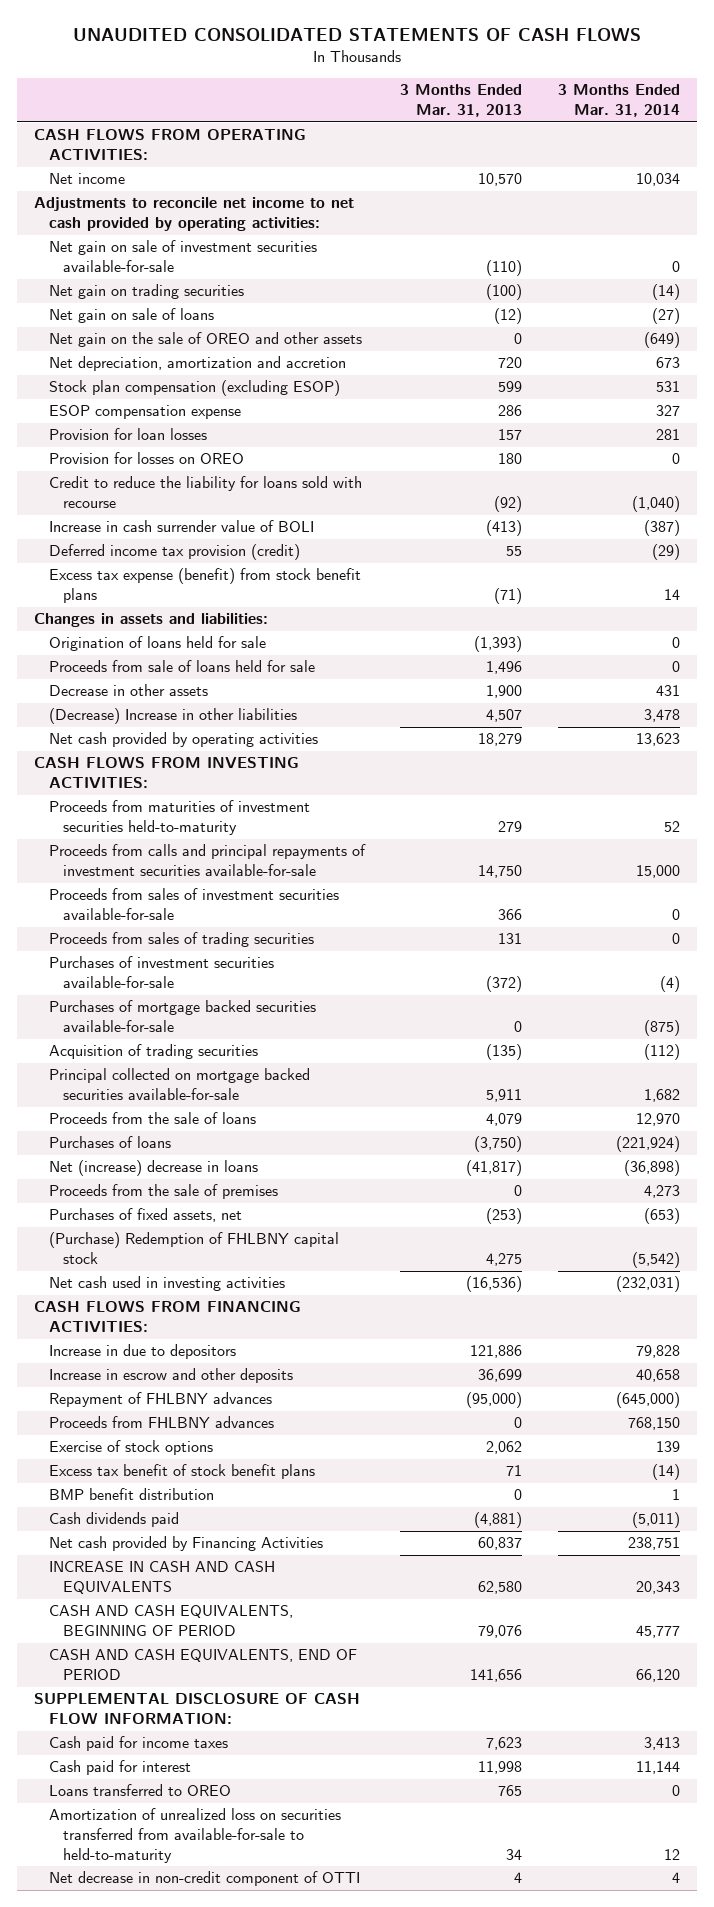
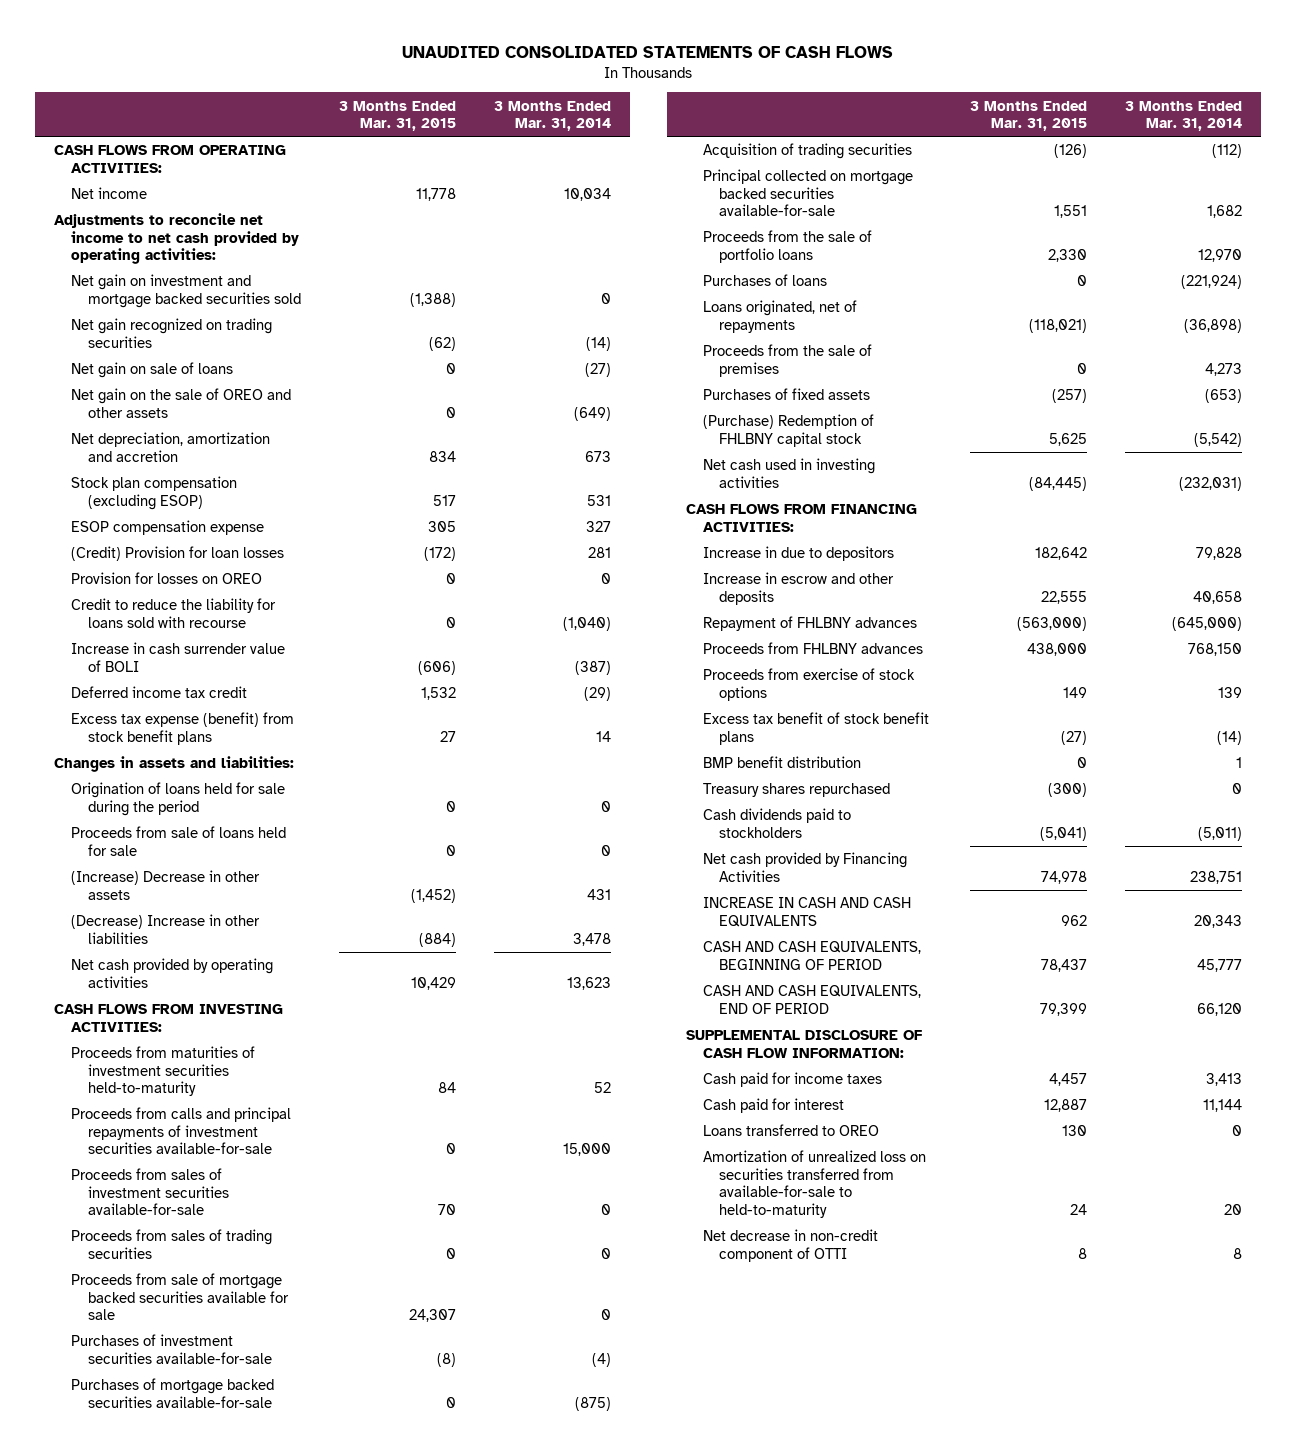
[400,84,523,118] 3 Months Ended Mar. 31, 2013 -> none
none -> [338,100,456,132] 3 Months Ended Mar. 31, 2015
[48,240,317,273] Net gain on sale of investment securities available-for-sale -> [70,274,301,308] Net gain on investment and mortgage backed securities sold
[48,284,244,300] Net gain on trading securities -> [70,318,272,348] Net gain recognized on trading securities
[48,428,207,441] Provision for loan losses -> [70,546,284,562] (Credit) Provision for loan losses
[48,544,300,561] Deferred income tax provision (credit) -> [70,686,247,699] Deferred income tax credit
[48,636,266,652] Origination of loans held for sale -> [70,782,285,816] Origination of loans held for sale during the period
[48,684,208,697] Decrease in other assets -> [70,870,260,900] (Increase) Decrease in other assets
none -> [70,1273,289,1321] Proceeds from sale of mortgage backed securities available for sale
[48,1112,256,1125] Proceeds from the sale of loans -> [702,230,872,263] Proceeds from the sale of portfolio loans
[48,1160,258,1177] Net (increase) decrease in loans -> [702,300,857,333] Loans originated, net of repayments
[48,1208,242,1223] Purchases of fixed assets, net -> [702,388,870,401] Purchases of fixed assets
[48,1440,213,1456] Exercise of stock options -> [702,668,915,701] Proceeds from exercise of stock options
none -> [702,783,890,798] Treasury shares repurchased
[48,1512,179,1528] Cash dividends paid -> [702,808,851,838] Cash dividends paid to stockholders
[663,1848,680,1860] 12 -> [1224,1203,1243,1215] 20
[671,1872,680,1884] 4 -> [1233,1247,1243,1259] 8

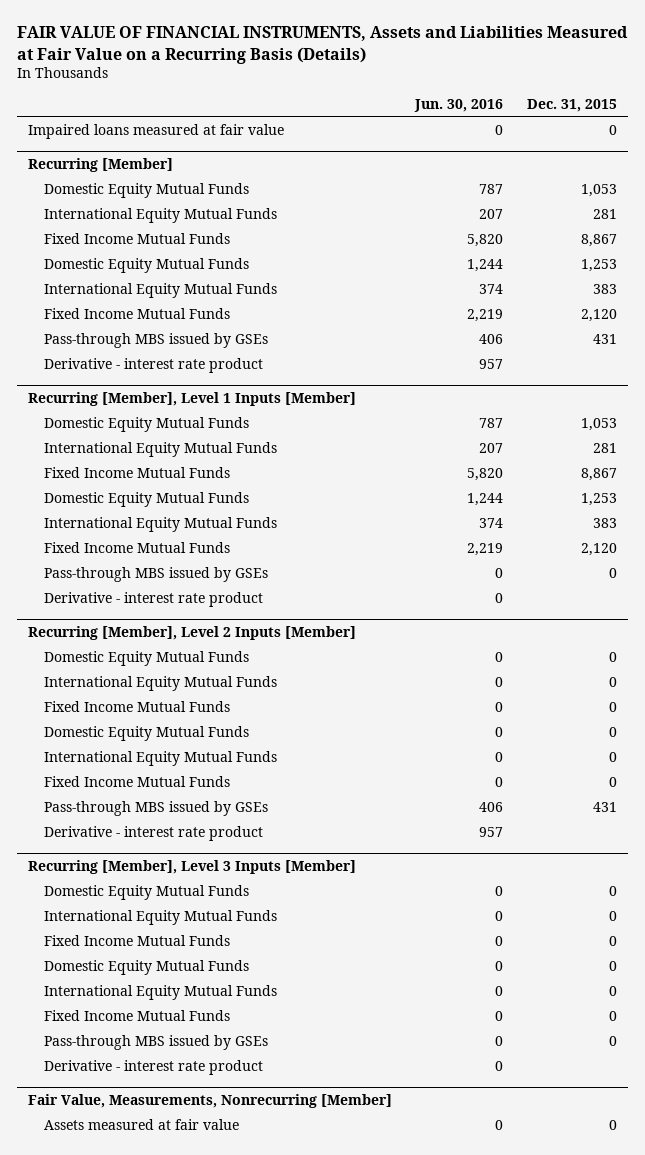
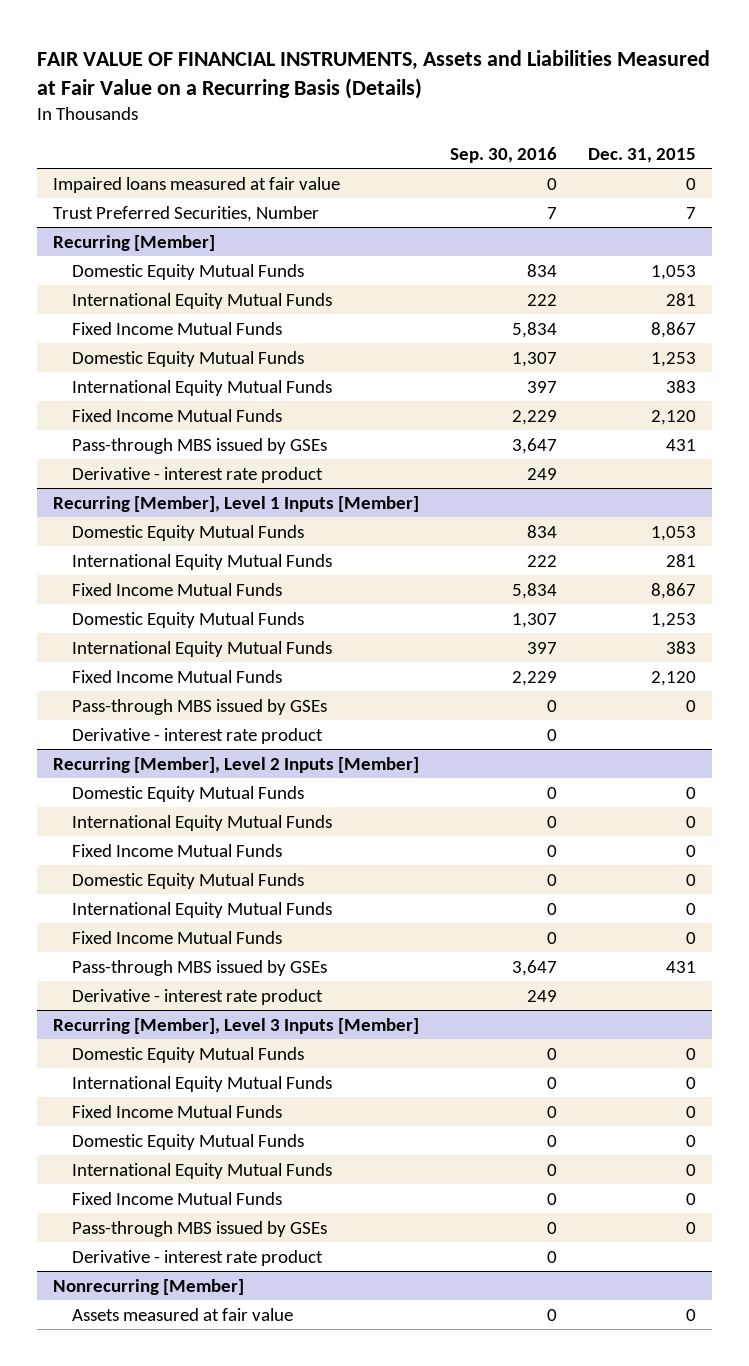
[414,99,504,113] Jun. 30, 2016 -> none
none -> [449,146,557,163] Sep. 30, 2016
none -> [52,205,319,222] Trust Preferred Securities, Number
[28,1094,393,1109] Fair Value, Measurements, Nonrecurring [Member] -> [52,1278,244,1295] Nonrecurring [Member]

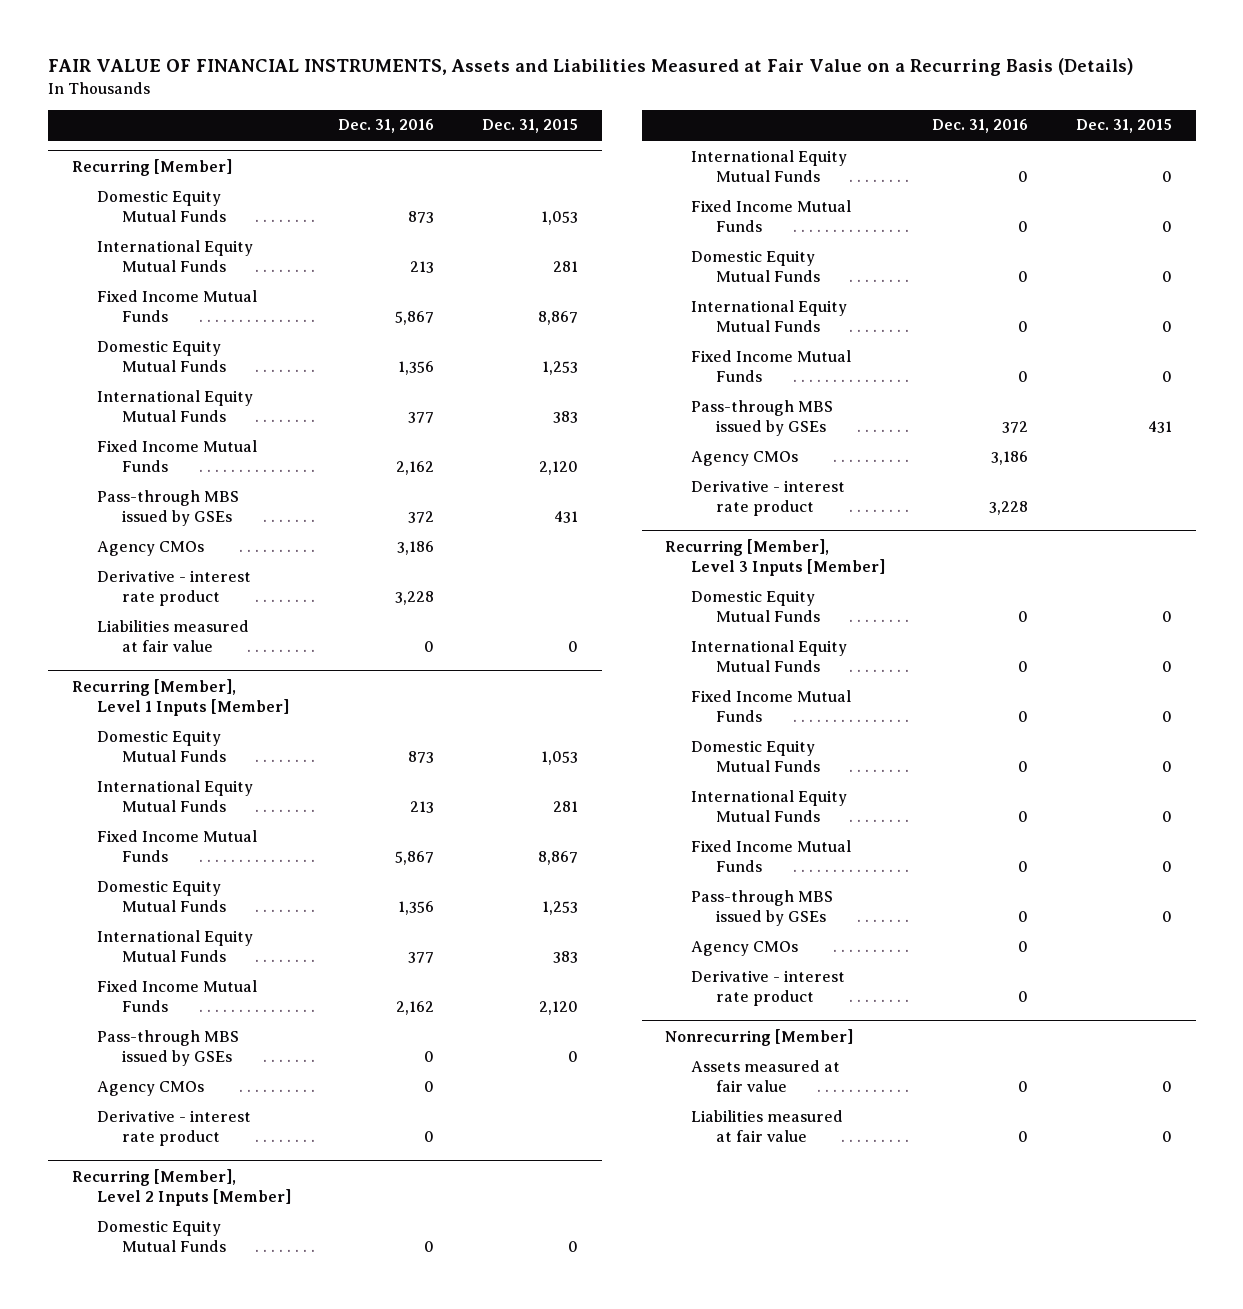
[449,146,557,163] Sep. 30, 2016 -> none
none -> [338,119,435,134] Dec. 31, 2016
[52,176,340,193] Impaired loans measured at fair value -> none
[52,205,319,222] Trust Preferred Securities, Number -> none
none -> [96,540,204,556] Agency CMOs
none -> [96,619,249,652] Liabilities measured at fair value
none -> [96,1080,204,1096] Agency CMOs
none -> [690,450,798,466] Agency CMOs
none -> [690,940,798,956] Agency CMOs
none -> [690,1109,843,1142] Liabilities measured at fair value

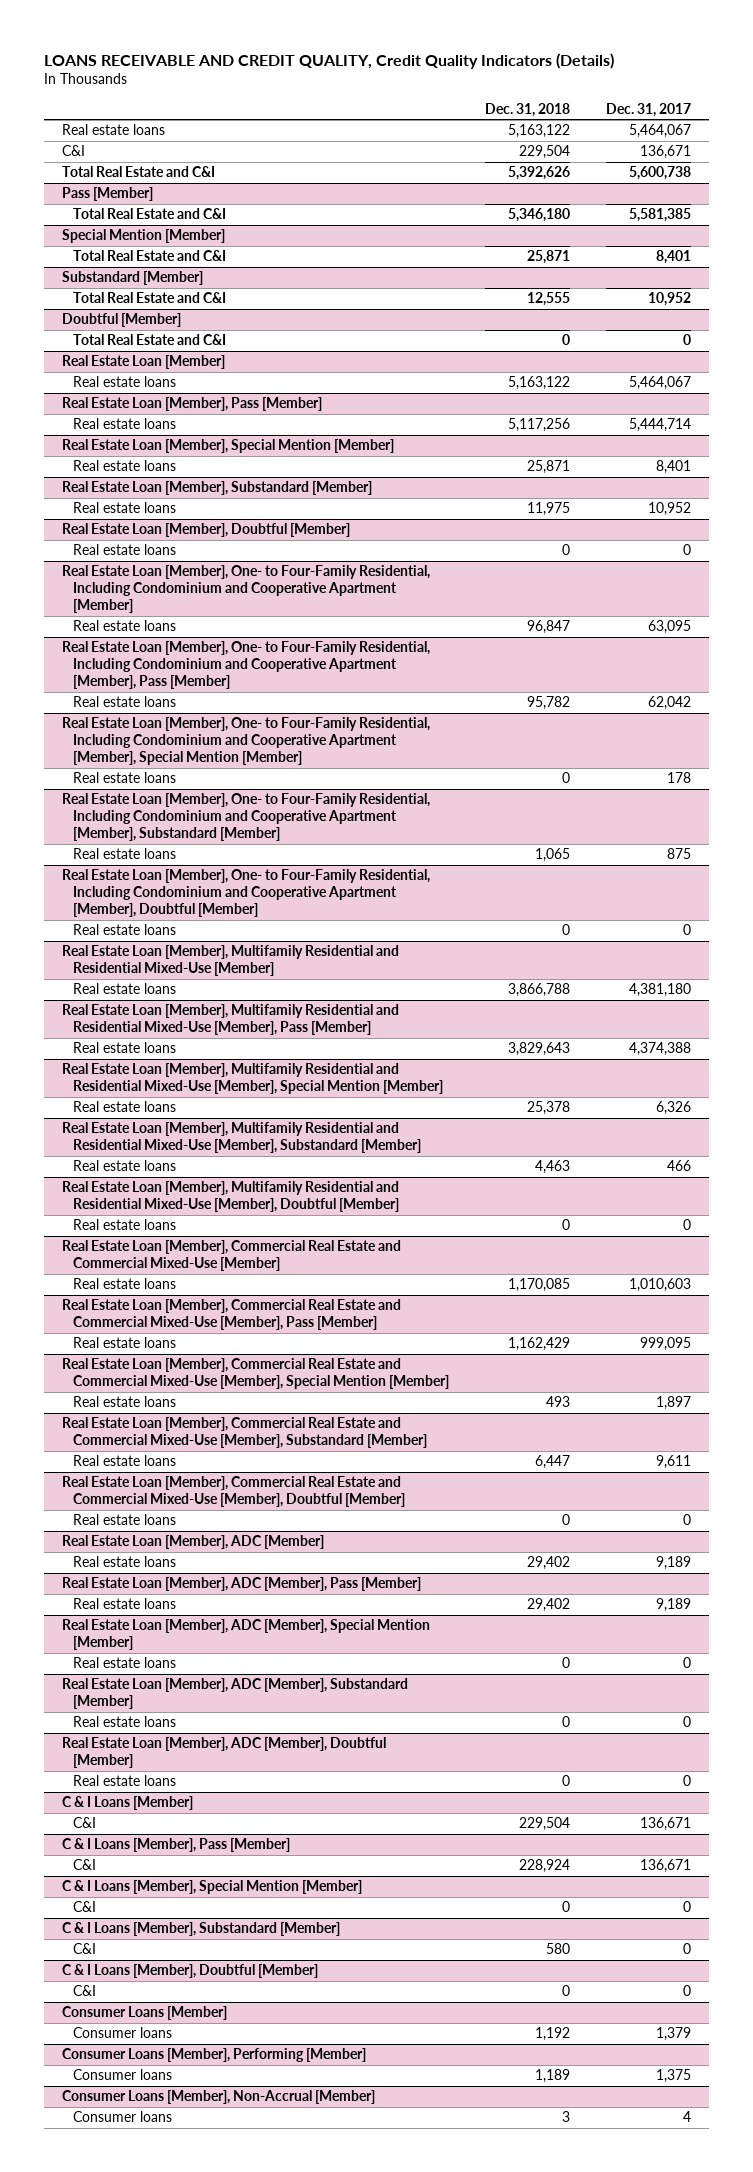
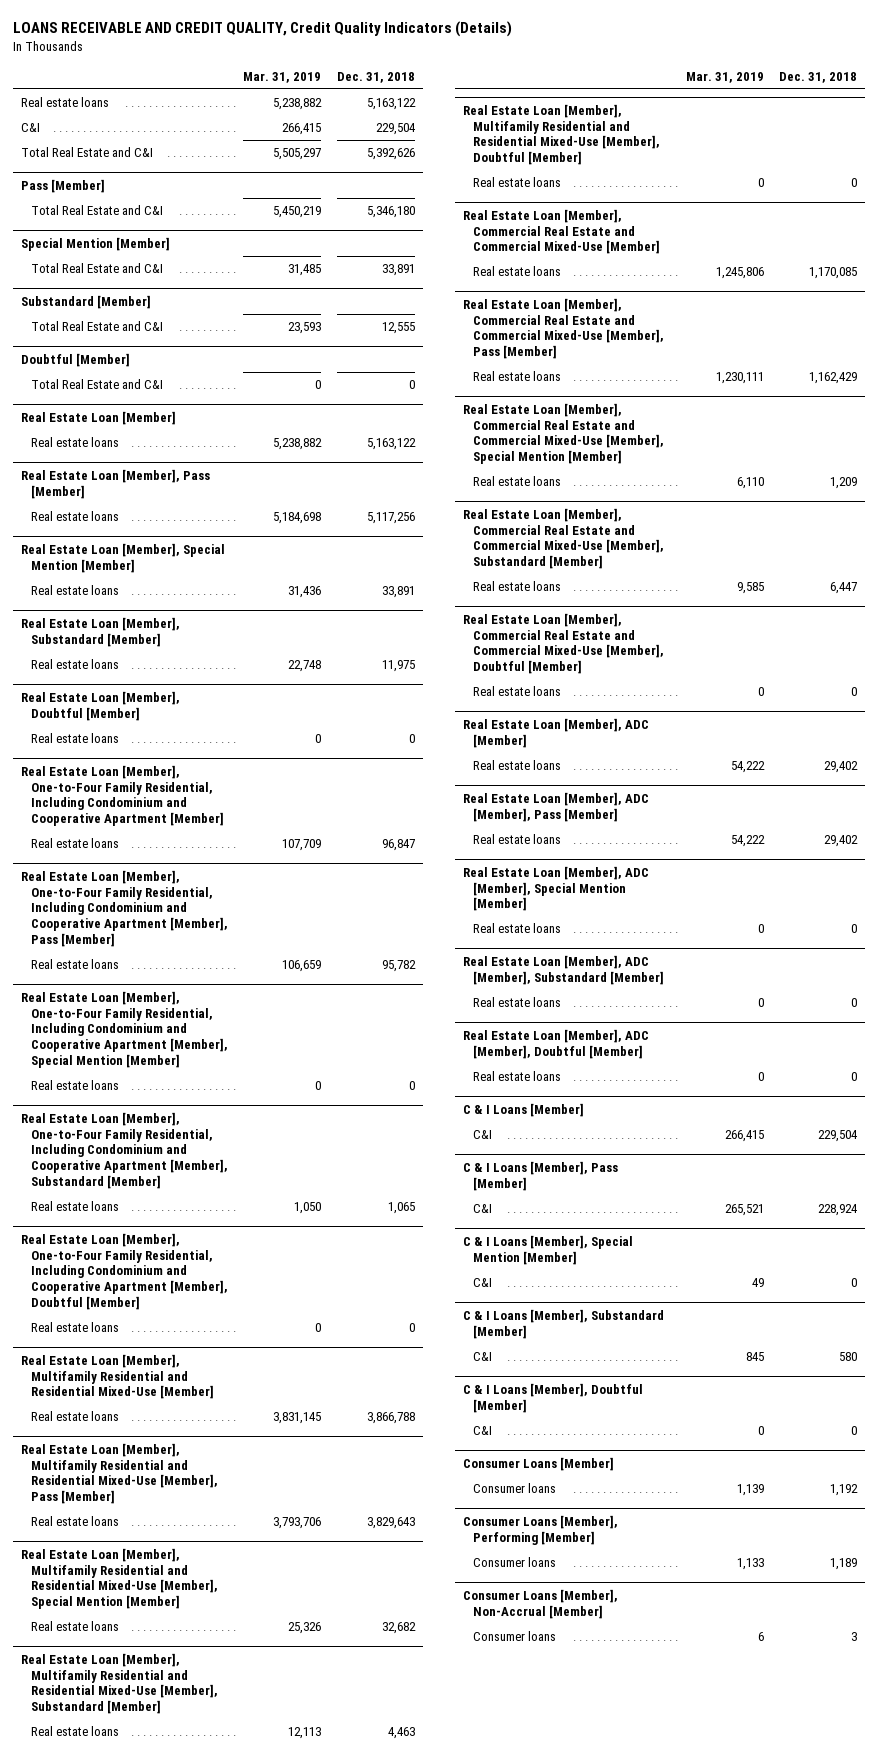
[606,102,692,117] Dec. 31, 2017 -> none
none -> [243,71,322,83] Mar. 31, 2019
[527,250,571,265] 25,871 -> [381,264,415,277] 33,891
[527,460,571,475] 25,871 -> [381,586,415,599] 33,891
[61,565,430,614] Real Estate Loan [Member], One- to Four-Family Residential, Including Condominium and Cooperative Apartment [Member] -> [20,764,225,827] Real Estate Loan [Member], One-to-Four Family Residential, Including Condominium and Cooperative Apartment [Member]
[61,641,430,690] Real Estate Loan [Member], One- to Four-Family Residential, Including Condominium and Cooperative Apartment [Member], Pass [Member] -> [20,869,229,947] Real Estate Loan [Member], One-to-Four Family Residential, Including Condominium and Cooperative Apartment [Member], Pass [Member]
[61,717,430,766] Real Estate Loan [Member], One- to Four-Family Residential, Including Condominium and Cooperative Apartment [Member], Special Mention [Member] -> [20,990,229,1068] Real Estate Loan [Member], One-to-Four Family Residential, Including Condominium and Cooperative Apartment [Member], Special Mention [Member]
[61,793,430,842] Real Estate Loan [Member], One- to Four-Family Residential, Including Condominium and Cooperative Apartment [Member], Substandard [Member] -> [20,1111,229,1189] Real Estate Loan [Member], One-to-Four Family Residential, Including Condominium and Cooperative Apartment [Member], Substandard [Member]
[61,869,430,918] Real Estate Loan [Member], One- to Four-Family Residential, Including Condominium and Cooperative Apartment [Member], Doubtful [Member] -> [20,1232,229,1310] Real Estate Loan [Member], One-to-Four Family Residential, Including Condominium and Cooperative Apartment [Member], Doubtful [Member]
[527,1101,571,1116] 25,378 -> [381,1622,416,1635] 32,682
[546,1396,571,1408] 493 -> [830,477,858,490] 1,209

